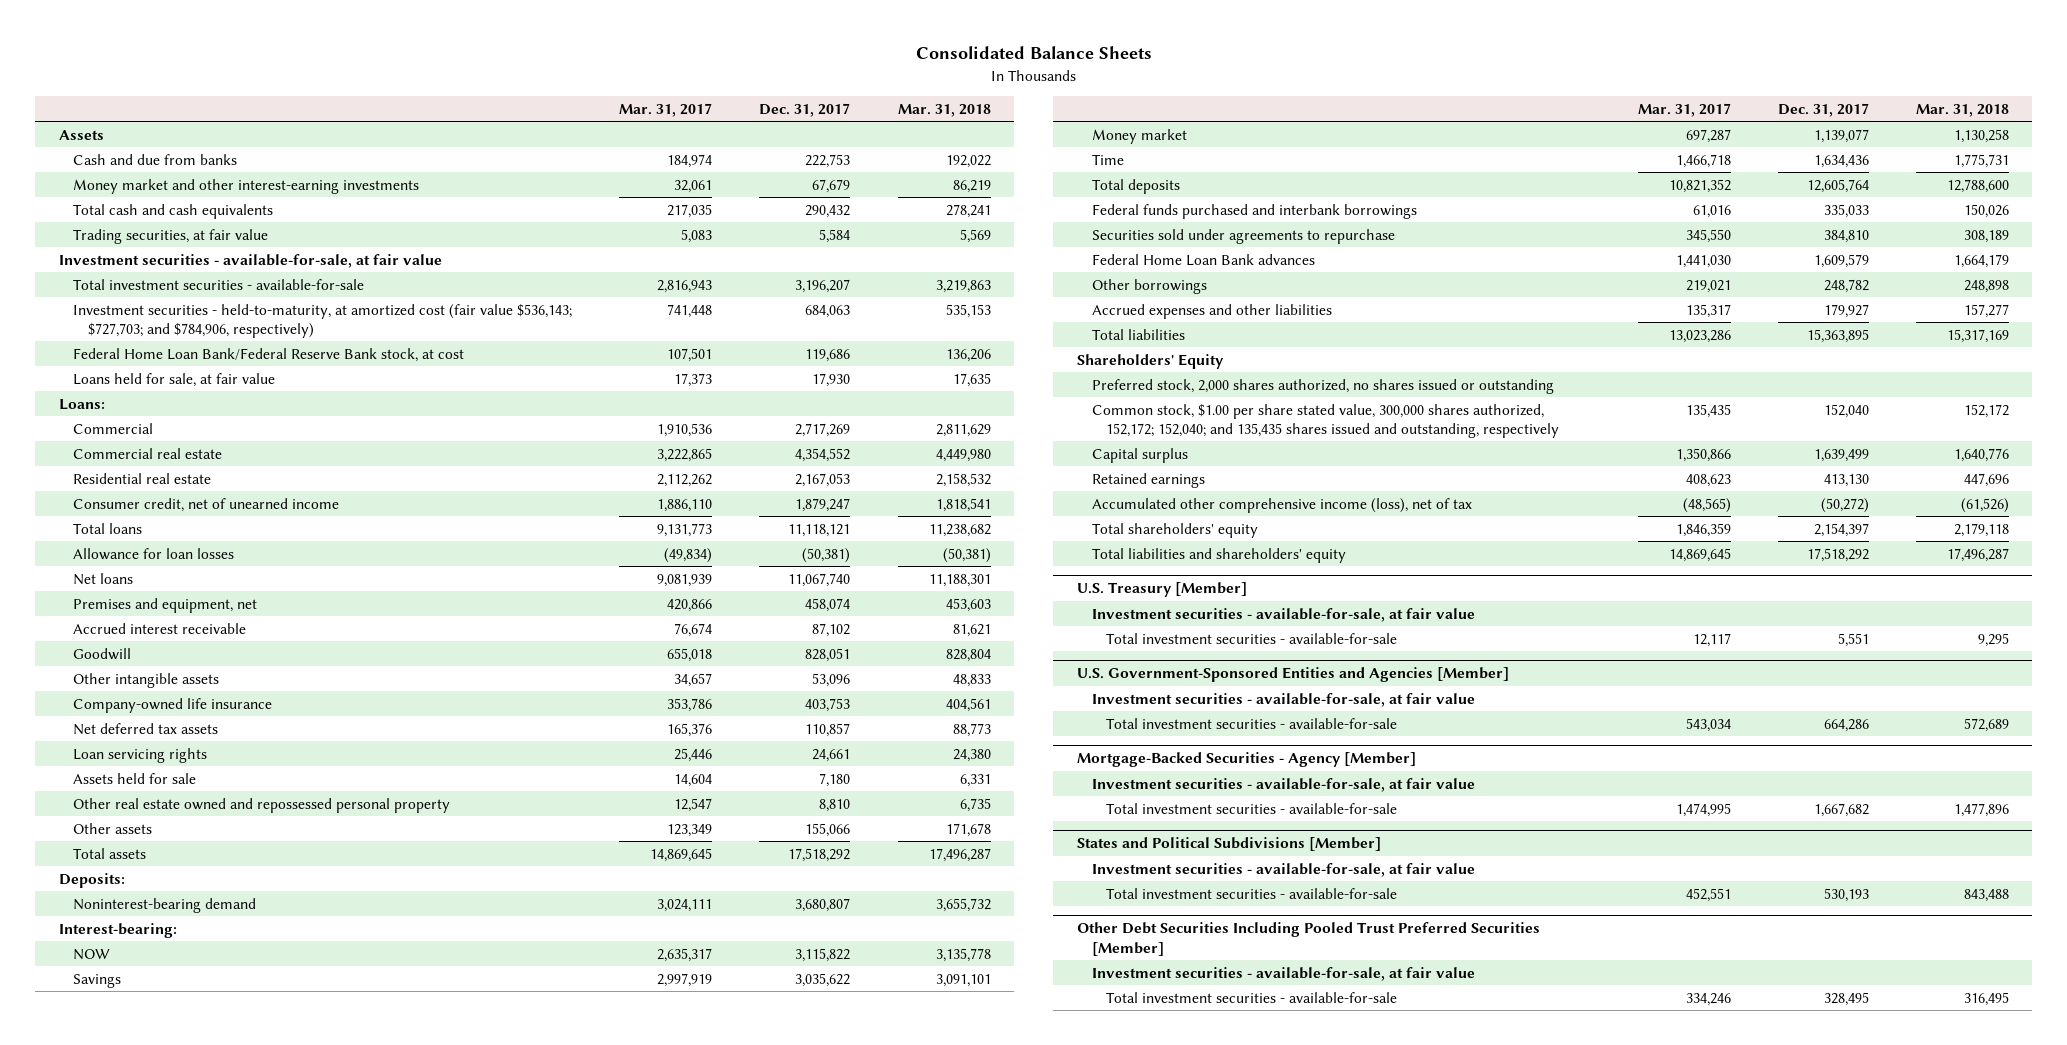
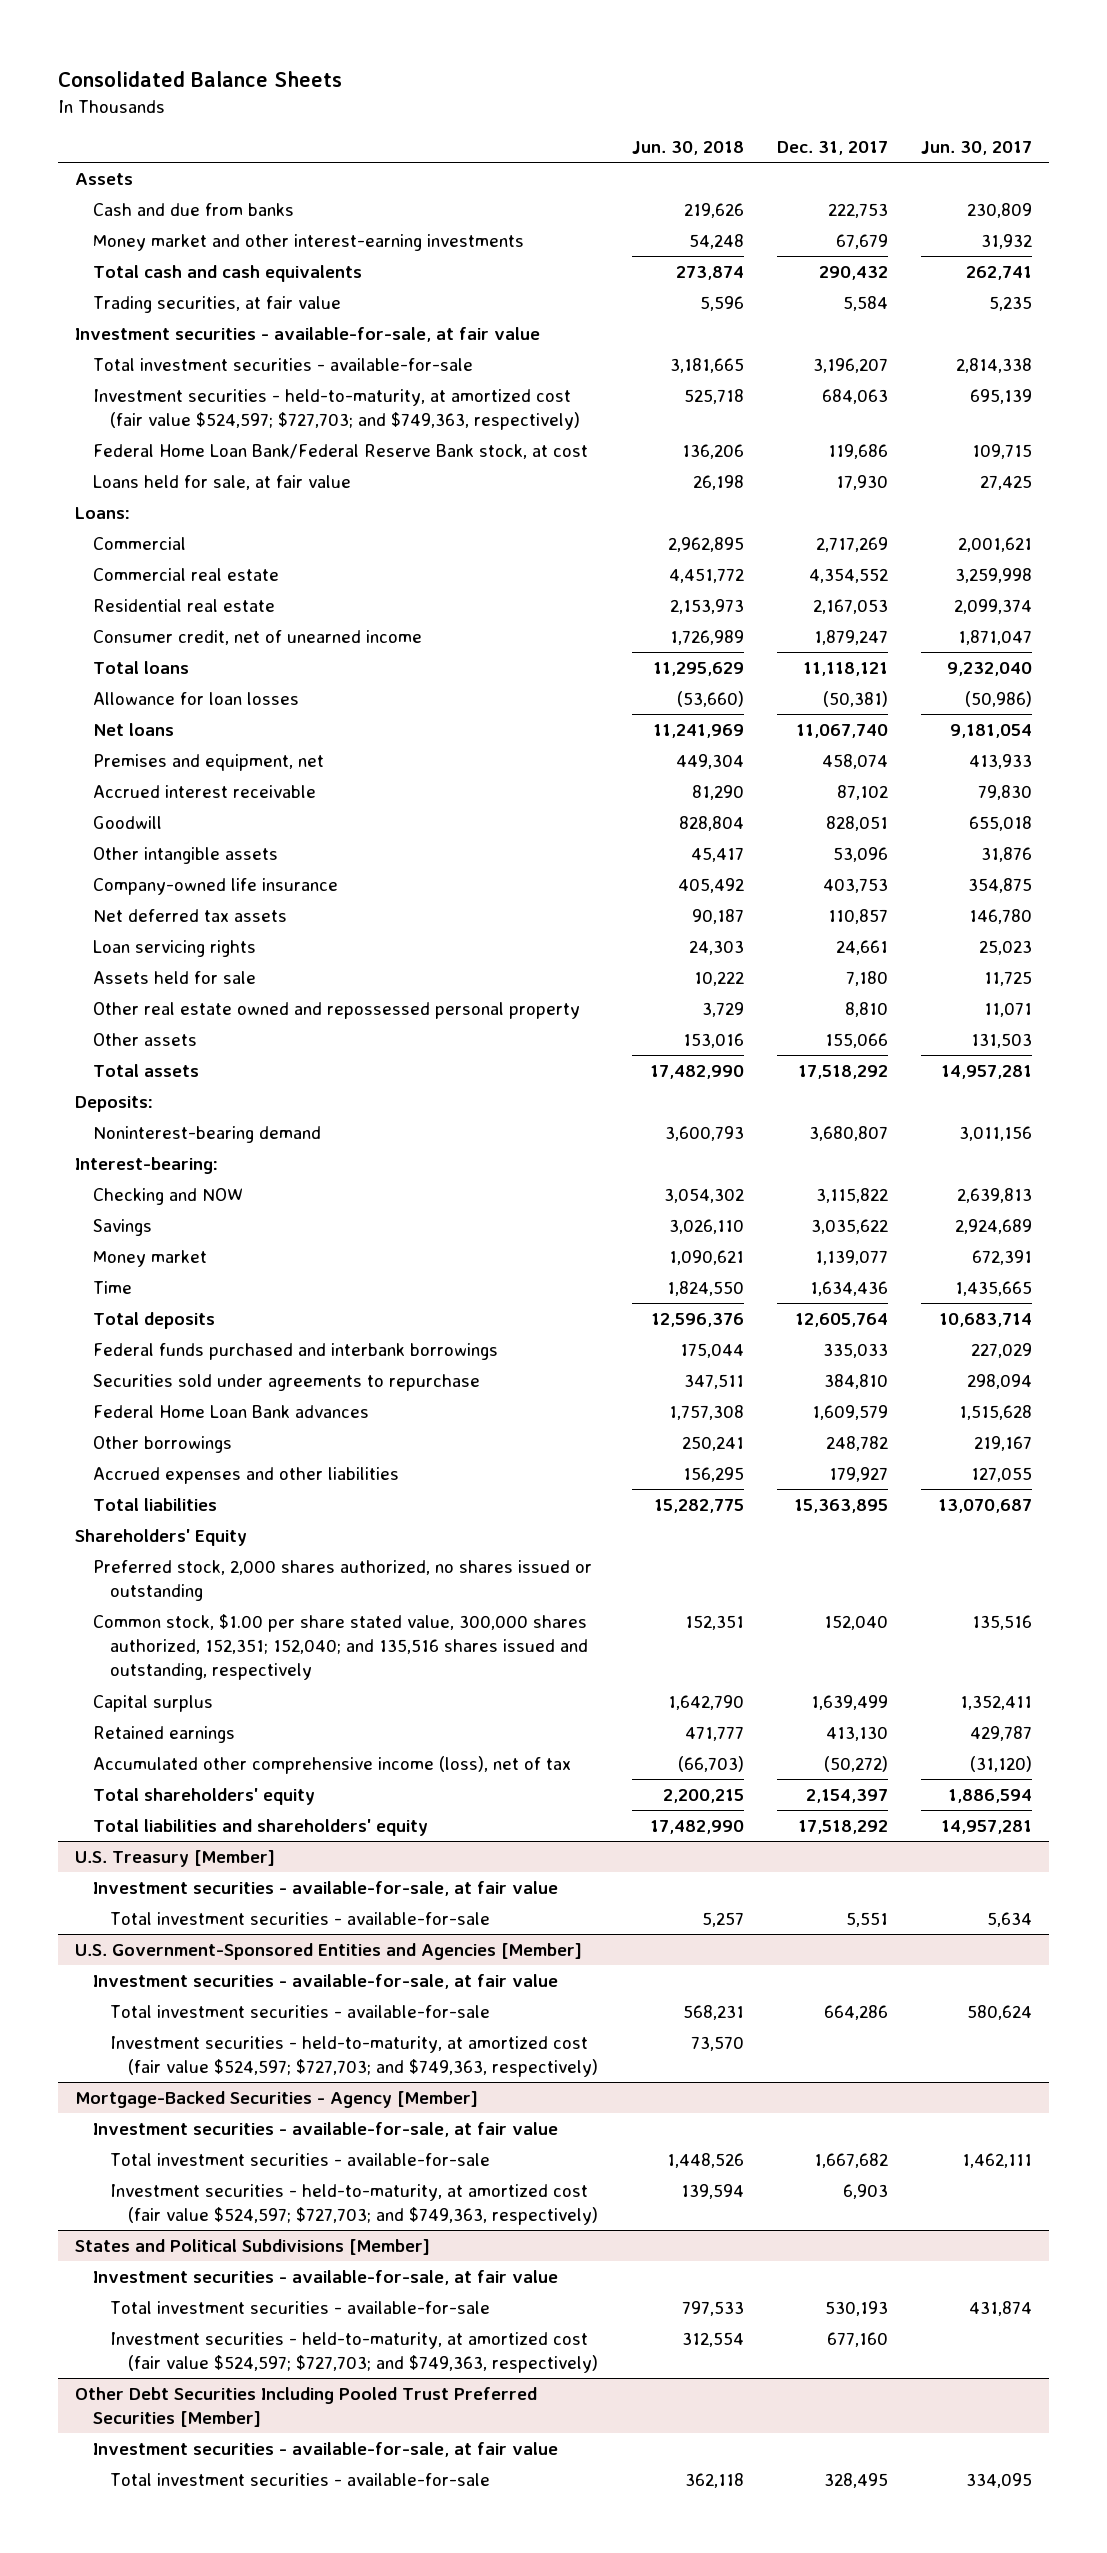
[619,103,713,118] Mar. 31, 2017 -> none
[897,104,991,118] Mar. 31, 2018 -> none
none -> [631,141,744,156] Jun. 30, 2018
none -> [921,141,1033,156] Jun. 30, 2017
[73,303,573,339] Investment securities - held-to-maturity, at amortized cost (fair value $536,143; $727,703; and $784,906, respectively) -> [92,388,581,431] Investment securities - held-to-maturity, at amortized cost (fair value $524,597; $727,703; and $749,363, respectively)
[73,948,111,960] NOW -> [92,1187,243,1205] Checking and NOW
[1091,403,1560,439] Common stock, $1.00 per share stated value, 300,000 shares authorized, 152,172; 152,040; and 135,435 shares issued and outstanding, respectively -> [92,1613,589,1681] Common stock, $1.00 per share stated value, 300,000 shares authorized, 152,351; 152,040; and 135,516 shares issued and outstanding, respectively
none -> [110,2035,599,2078] Investment securities - held-to-maturity, at amortized cost (fair value $524,597; $727,703; and $749,363, respectively)
none -> [110,2183,599,2226] Investment securities - held-to-maturity, at amortized cost (fair value $524,597; $727,703; and $749,363, respectively)
none -> [110,2331,599,2374] Investment securities - held-to-maturity, at amortized cost (fair value $524,597; $727,703; and $749,363, respectively)

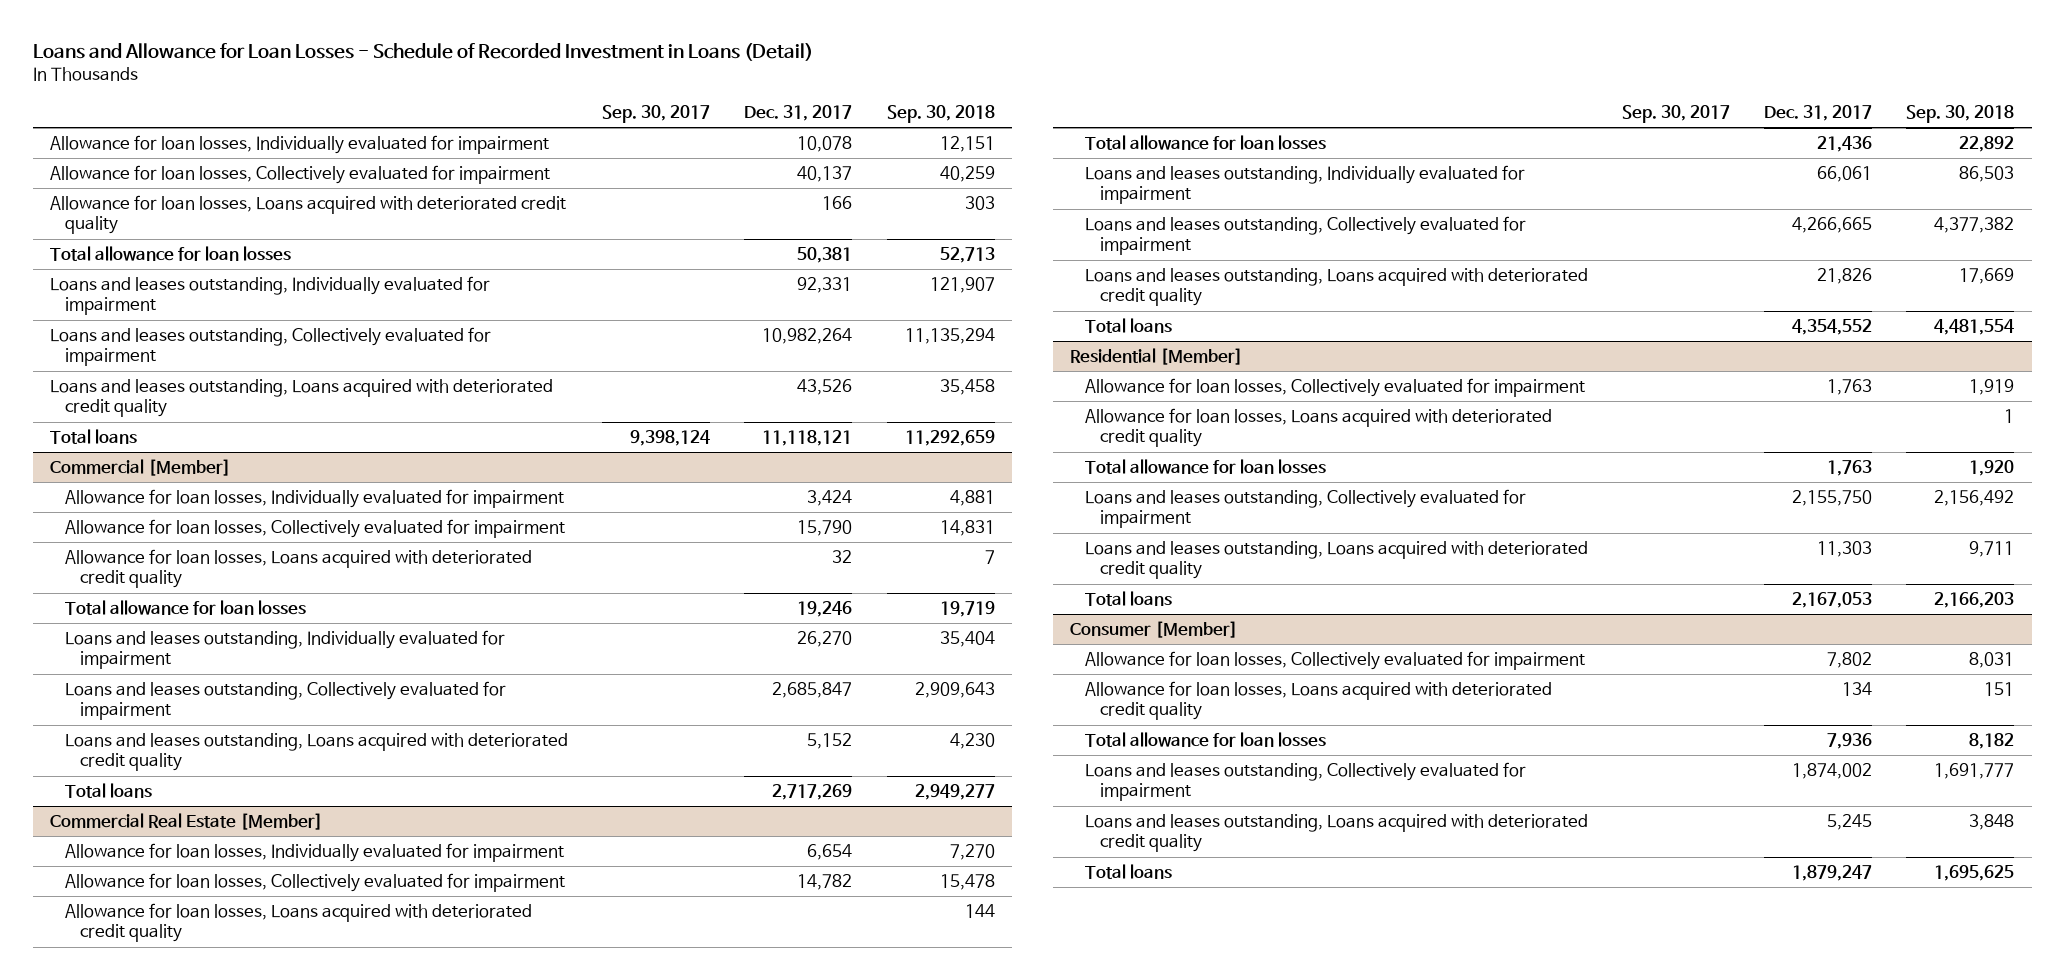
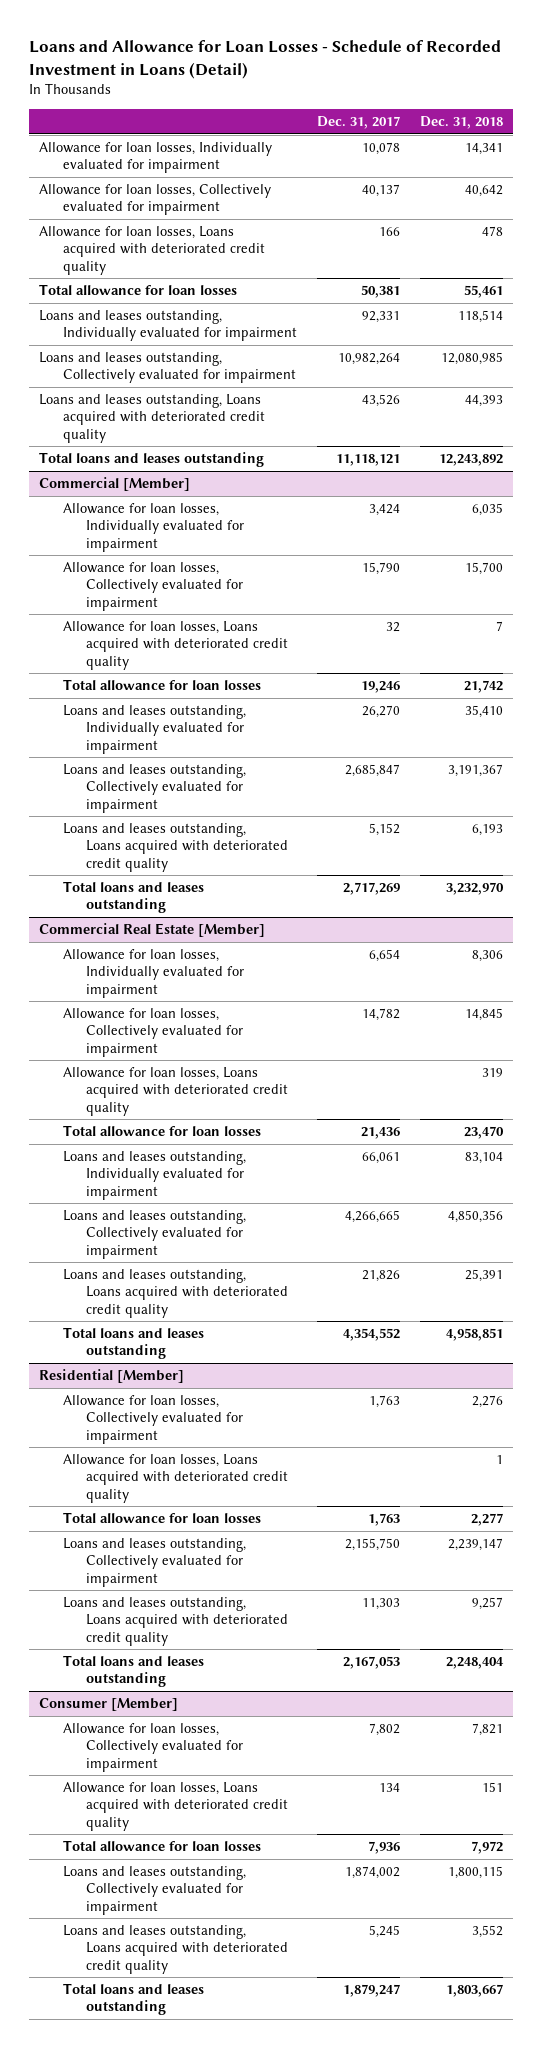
[602,104,711,123] Sep. 30, 2017 -> none
[886,104,995,123] Sep. 30, 2018 -> none
none -> [420,116,504,130] Dec. 31, 2018
[49,428,137,444] Total loans -> [39,452,265,468] Total loans and leases outstanding
[65,782,153,798] Total loans -> [62,881,204,914] Total loans and leases outstanding
[1085,317,1173,333] Total loans -> [62,1327,204,1360] Total loans and leases outstanding
[1085,590,1173,606] Total loans -> [62,1655,204,1688] Total loans and leases outstanding
[1085,863,1173,879] Total loans -> [62,1983,204,2016] Total loans and leases outstanding

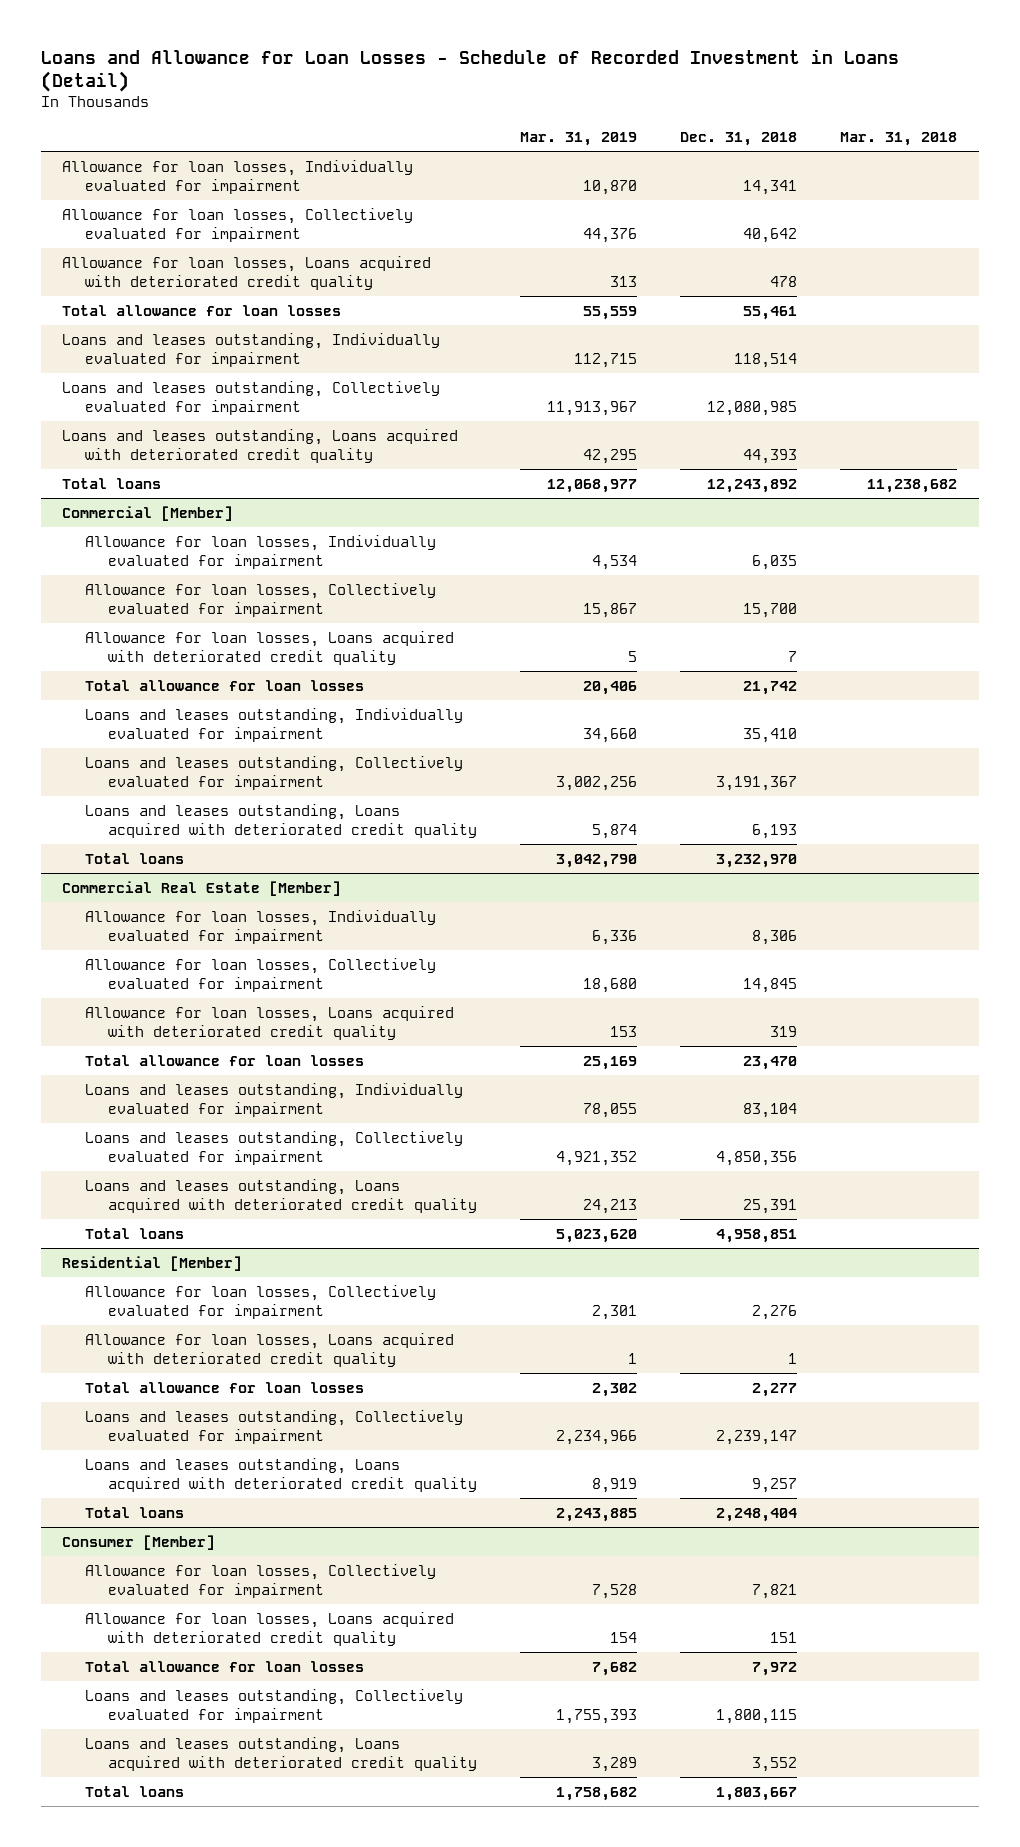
[316,116,400,130] Dec. 31, 2017 -> none
none -> [519,132,637,147] Mar. 31, 2019
none -> [840,132,958,147] Mar. 31, 2018
[39,452,265,468] Total loans and leases outstanding -> [62,477,162,489] Total loans
[62,881,204,914] Total loans and leases outstanding -> [84,852,184,864] Total loans
[62,1327,204,1360] Total loans and leases outstanding -> [84,1227,184,1239] Total loans
[62,1655,204,1688] Total loans and leases outstanding -> [84,1506,184,1518] Total loans
[62,1983,204,2016] Total loans and leases outstanding -> [84,1785,184,1797] Total loans

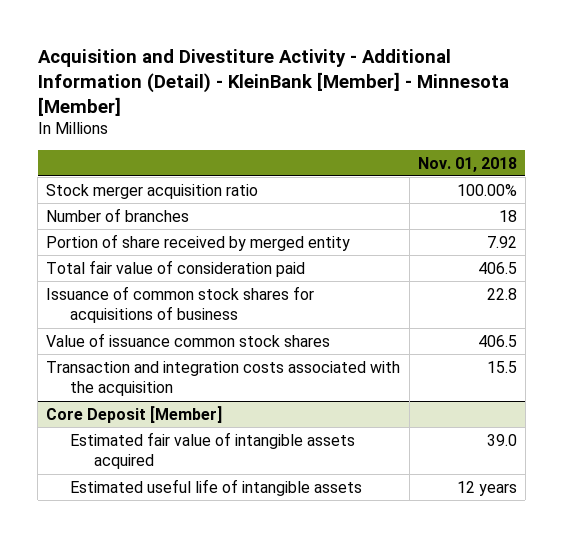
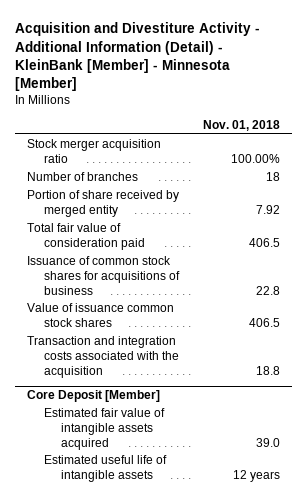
[486,360,517,373] 15.5 -> [255,365,280,375] 18.8

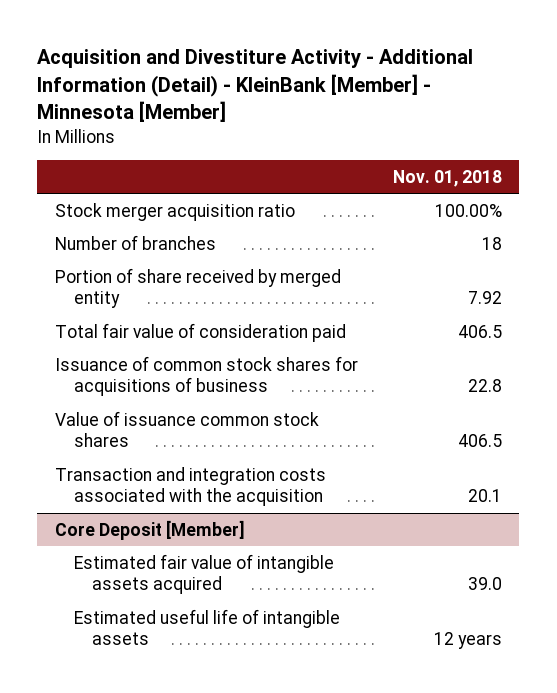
[255,365,280,375] 18.8 -> [467,489,502,503] 20.1

